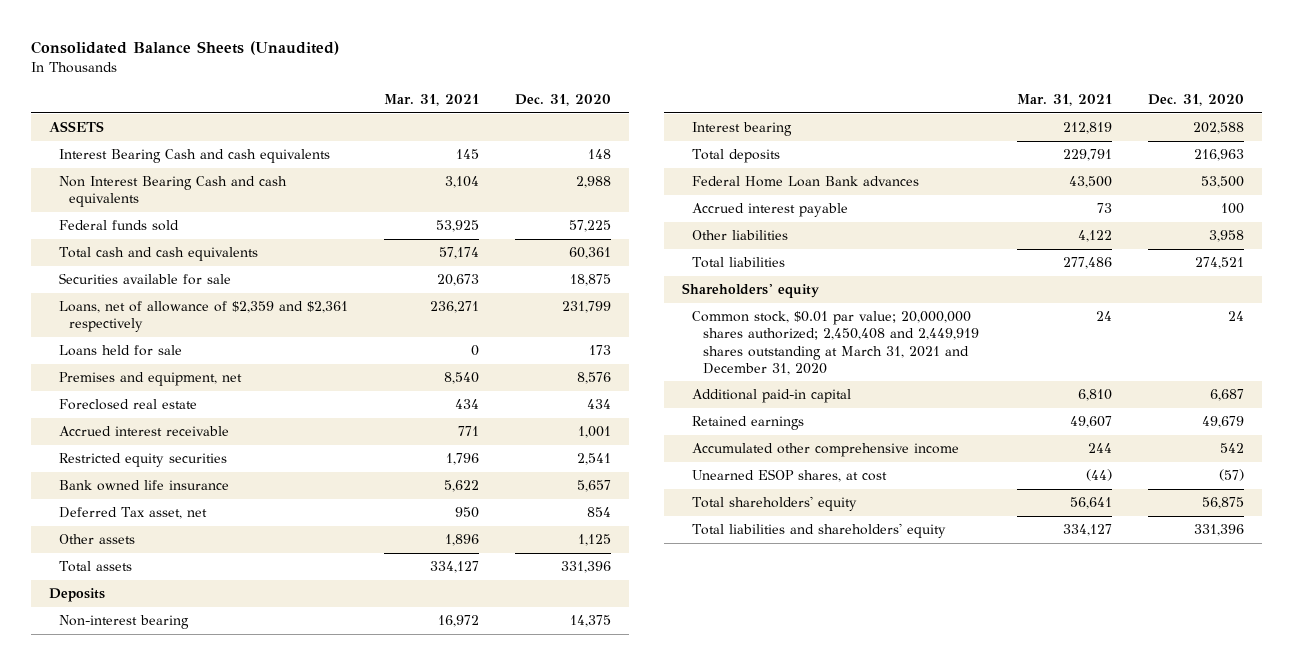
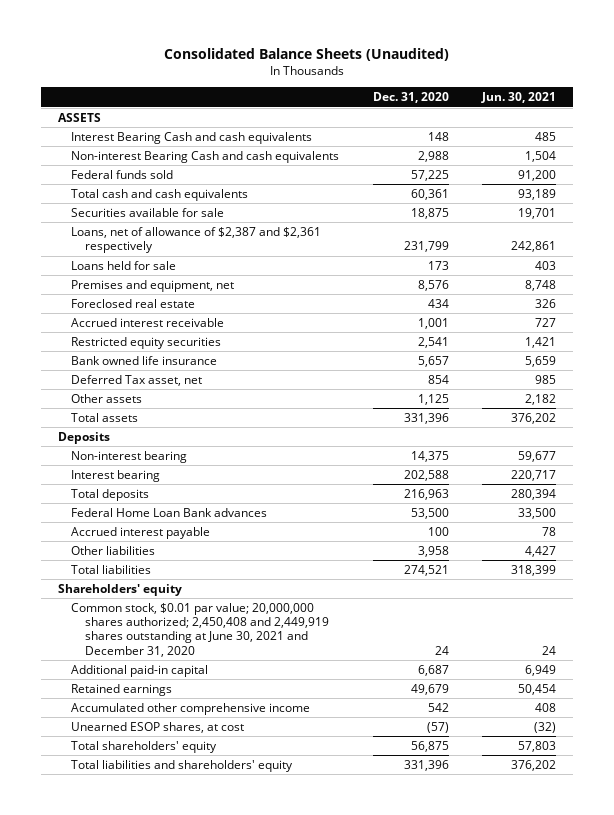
[384,94,480,107] Mar. 31, 2021 -> none
none -> [480,92,556,104] Jun. 30, 2021
[59,176,288,208] Non Interest Bearing Cash and cash equivalents -> [71,150,340,163] Non-interest Bearing Cash and cash equivalents
[59,301,349,333] Loans, net of allowance of $2,359 and $2,361 respectively -> [71,226,322,254] Loans, net of allowance of $2,387 and $2,361 respectively
[692,311,979,375] Common stock, $0.01 par value; 20,000,000 shares authorized; 2,450,408 and 2,449,919 shares outstanding at March 31, 2021 and December 31, 2020 -> [71,602,329,657] Common stock, $0.01 par value; 20,000,000 shares authorized; 2,450,408 and 2,449,919 shares outstanding at June 30, 2021 and December 31, 2020

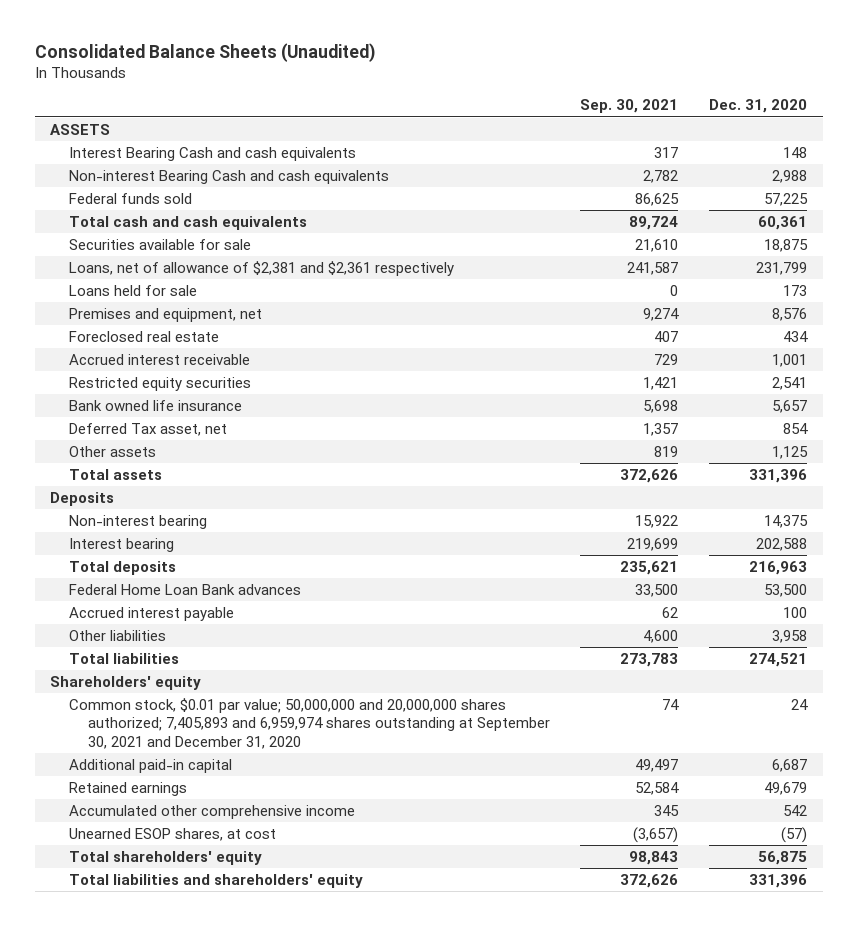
[480,92,556,104] Jun. 30, 2021 -> none
none -> [580,99,679,114] Sep. 30, 2021
[71,226,322,254] Loans, net of allowance of $2,387 and $2,361 respectively -> [68,260,454,276] Loans, net of allowance of $2,381 and $2,361 respectively
[71,602,329,657] Common stock, $0.01 par value; 20,000,000 shares authorized; 2,450,408 and 2,449,919 shares outstanding at June 30, 2021 and December 31, 2020 -> [68,697,550,749] Common stock, $0.01 par value; 50,000,000 and 20,000,000 shares authorized; 7,405,893 and 6,959,974 shares outstanding at September 30, 2021 and December 31, 2020

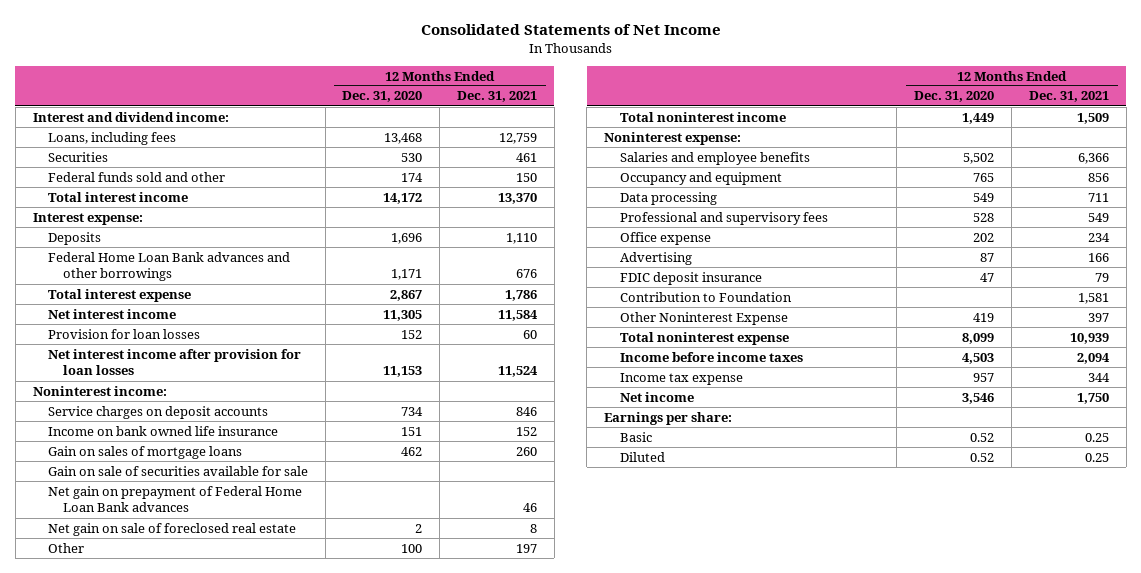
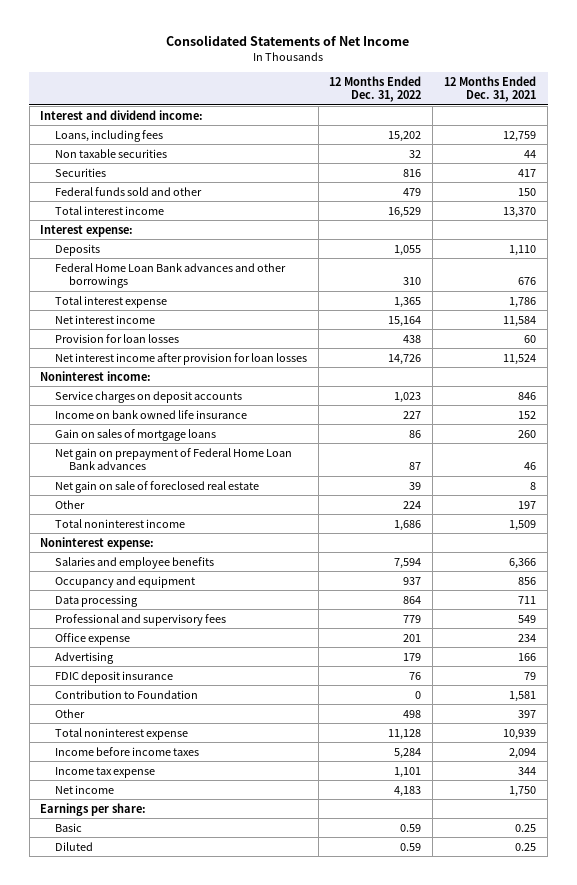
[342,91,423,103] Dec. 31, 2020 -> none
none -> [329,75,422,103] 12 Months Ended Dec. 31, 2022
none -> [54,148,167,158] Non taxable securities
[516,152,538,162] 461 -> [518,168,537,177] 417
[47,465,308,476] Gain on sale of securities available for sale -> none
[619,311,788,325] Other Noninterest Expense -> [54,708,85,718] Other

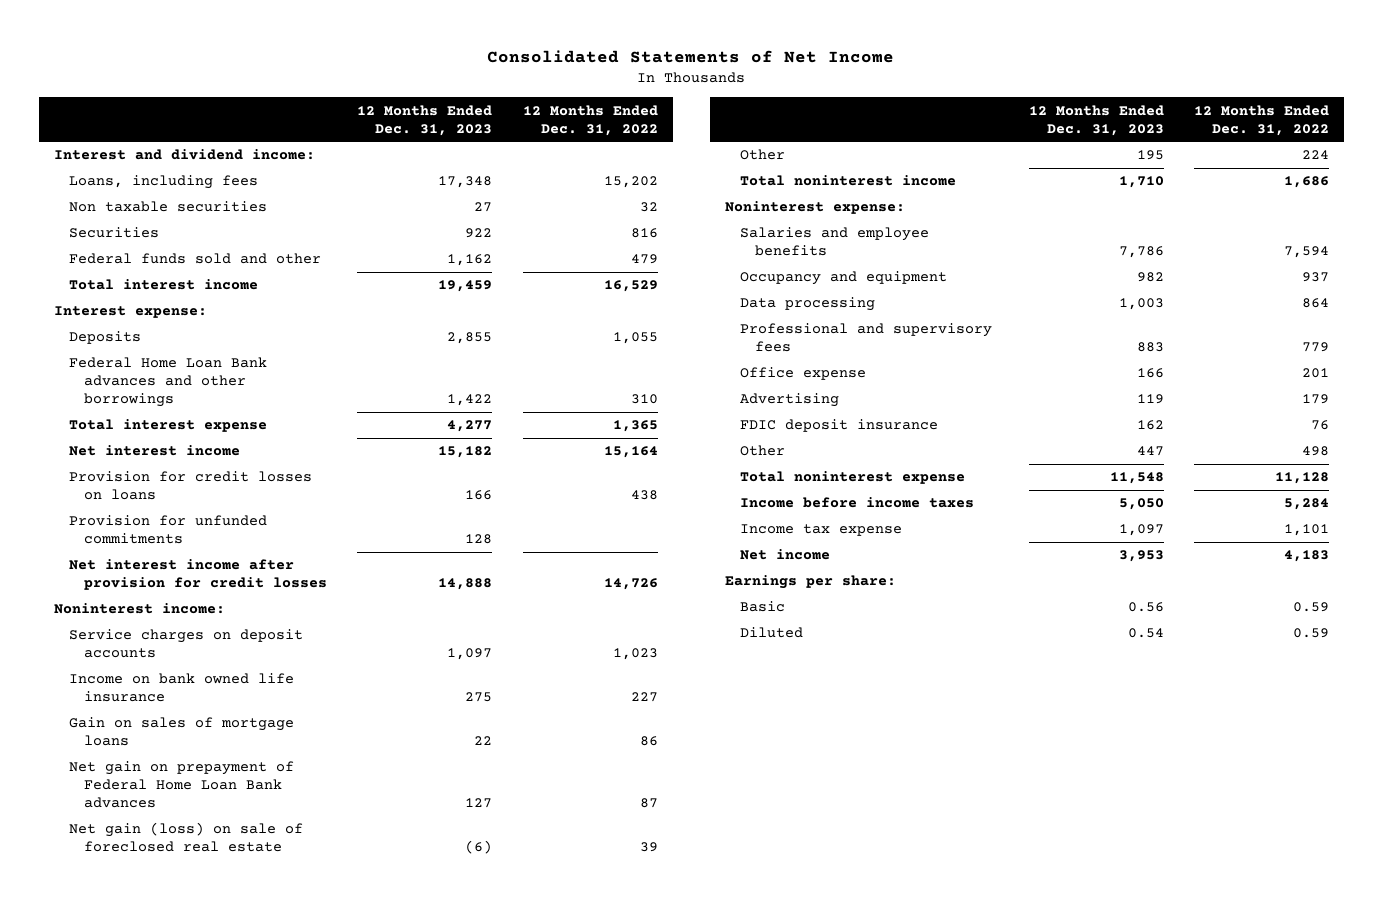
[444,75,537,103] 12 Months Ended Dec. 31, 2021 -> none
none -> [357,104,493,136] 12 Months Ended Dec. 31, 2023
[54,333,179,343] Provision for loan losses -> [68,471,312,501] Provision for credit losses on loans
none -> [68,515,267,545] Provision for unfunded commitments
[54,352,307,365] Net interest income after provision for loan losses -> [68,559,328,591] Net interest income after provision for credit losses
[54,480,259,493] Net gain on sale of foreclosed real estate -> [68,822,303,853] Net gain (loss) on sale of foreclosed real estate
[54,689,198,699] Contribution to Foundation -> none

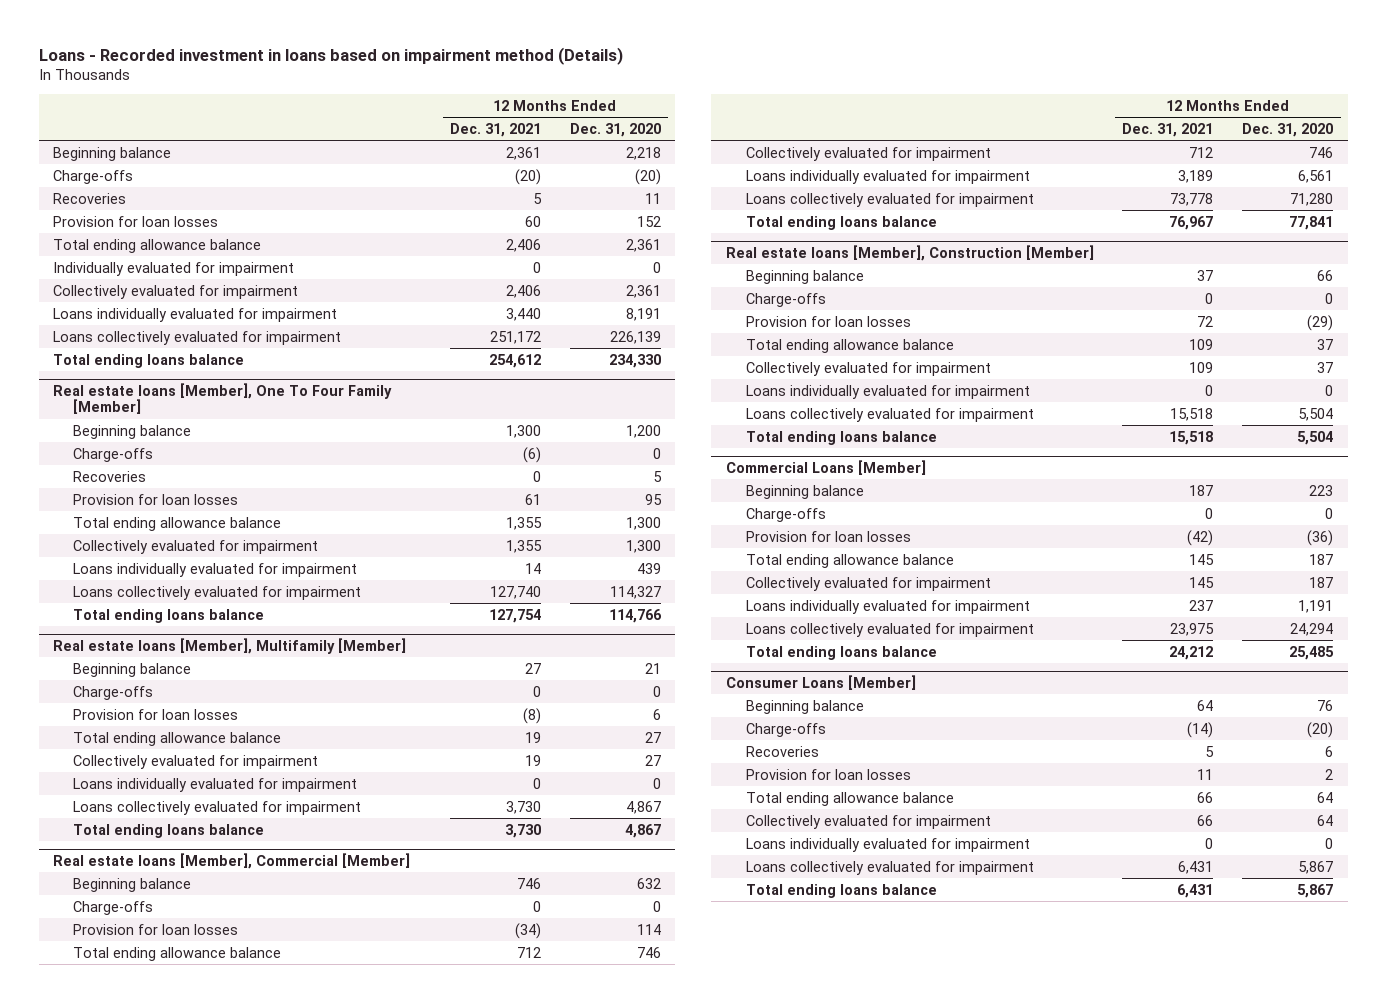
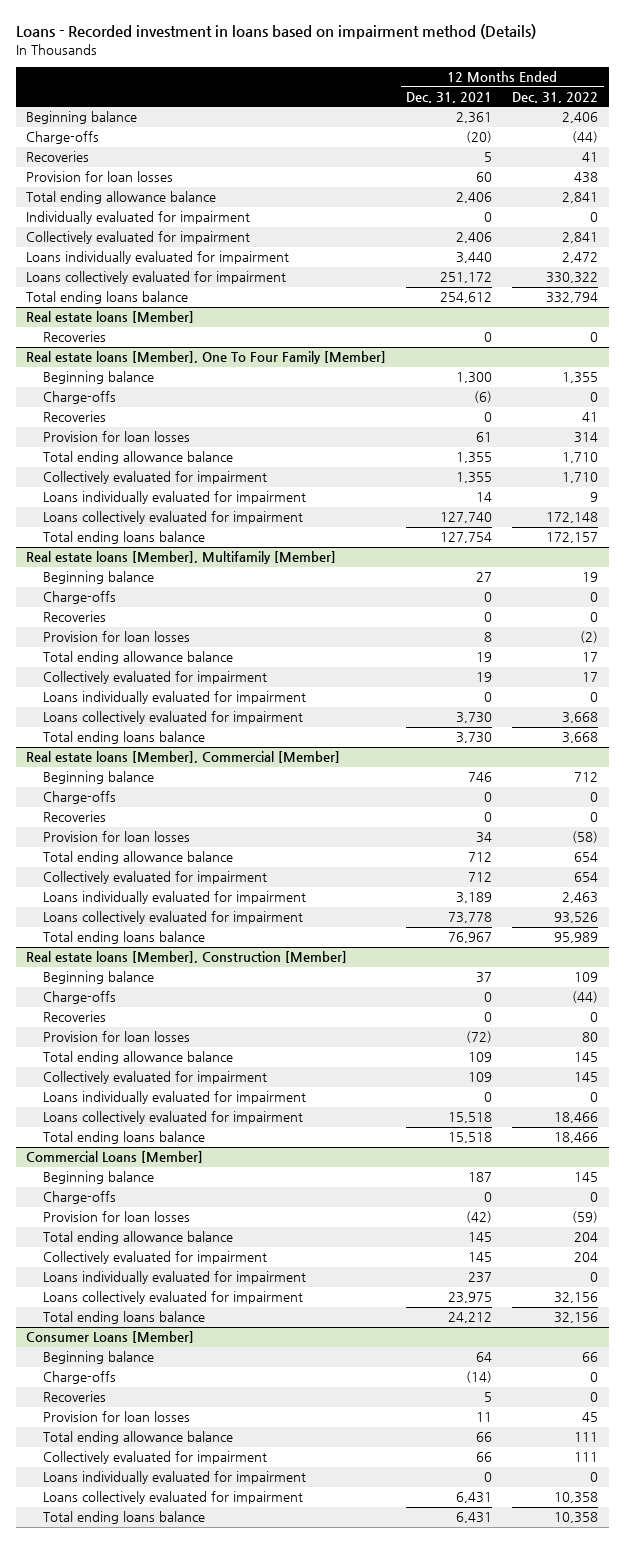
[569,122,661,137] Dec. 31, 2020 -> none
none -> [512,92,599,104] Dec. 31, 2022
none -> [26,311,195,324] Real estate loans [Member]
none -> [43,331,107,343] Recoveries
none -> [43,611,107,623] Recoveries
[522,707,541,724] (8) -> [484,632,493,643] 8
none -> [43,811,107,823] Recoveries
[514,922,541,939] (34) -> [476,832,493,844] 34
none -> [43,1011,107,1023] Recoveries
[1197,315,1214,327] 72 -> [466,1031,493,1044] (72)

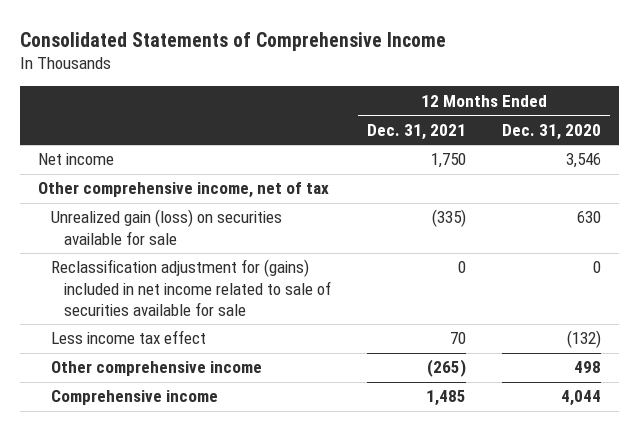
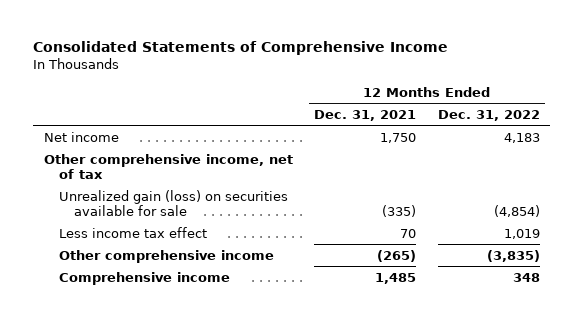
[501,123,601,140] Dec. 31, 2020 -> none
none -> [437,109,540,121] Dec. 31, 2022
[51,259,331,316] Reclassification adjustment for (gains) included in net income related to sale of securities available for sale -> none

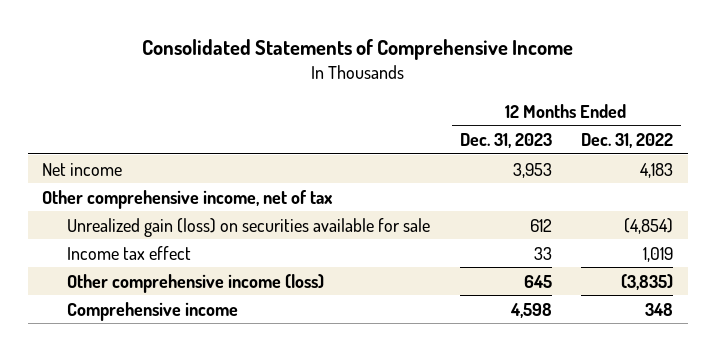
[314,109,417,121] Dec. 31, 2021 -> none
none -> [459,133,552,149] Dec. 31, 2023
[59,226,208,238] Less income tax effect -> [67,245,192,260] Income tax effect
[59,249,275,263] Other comprehensive income -> [67,273,325,293] Other comprehensive income (loss)

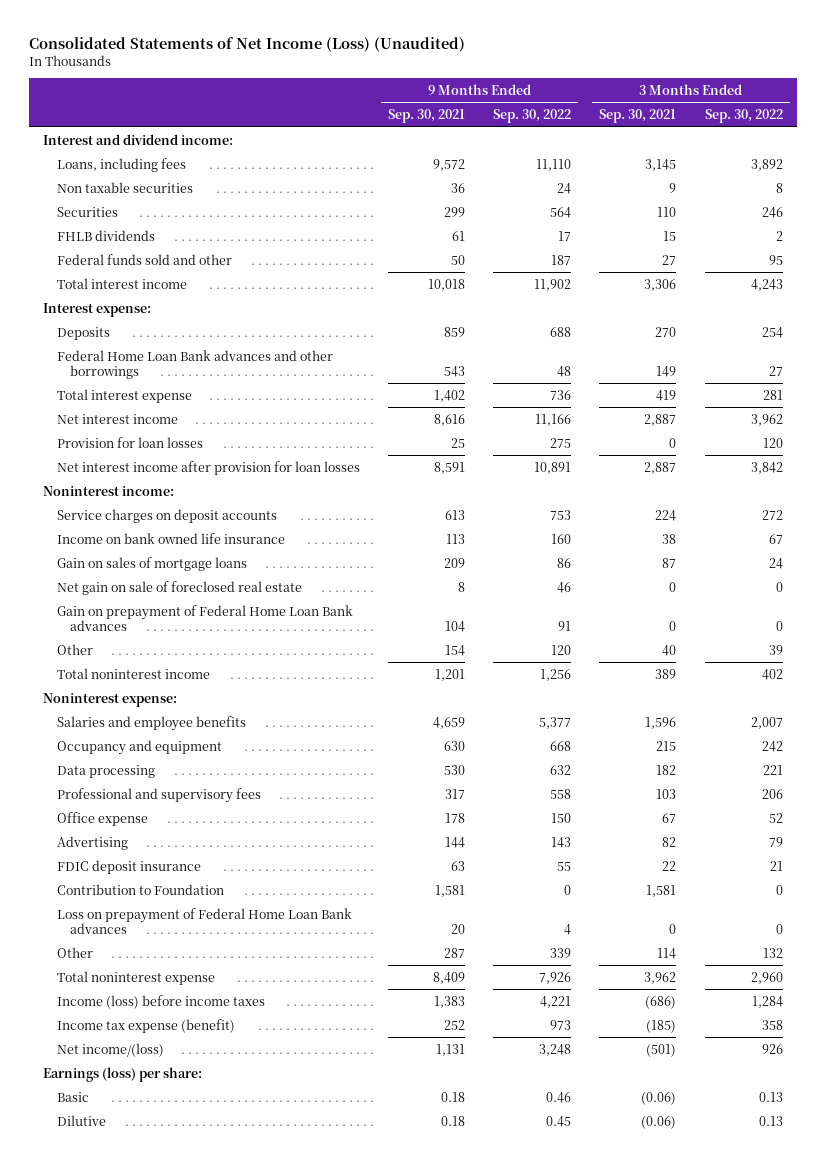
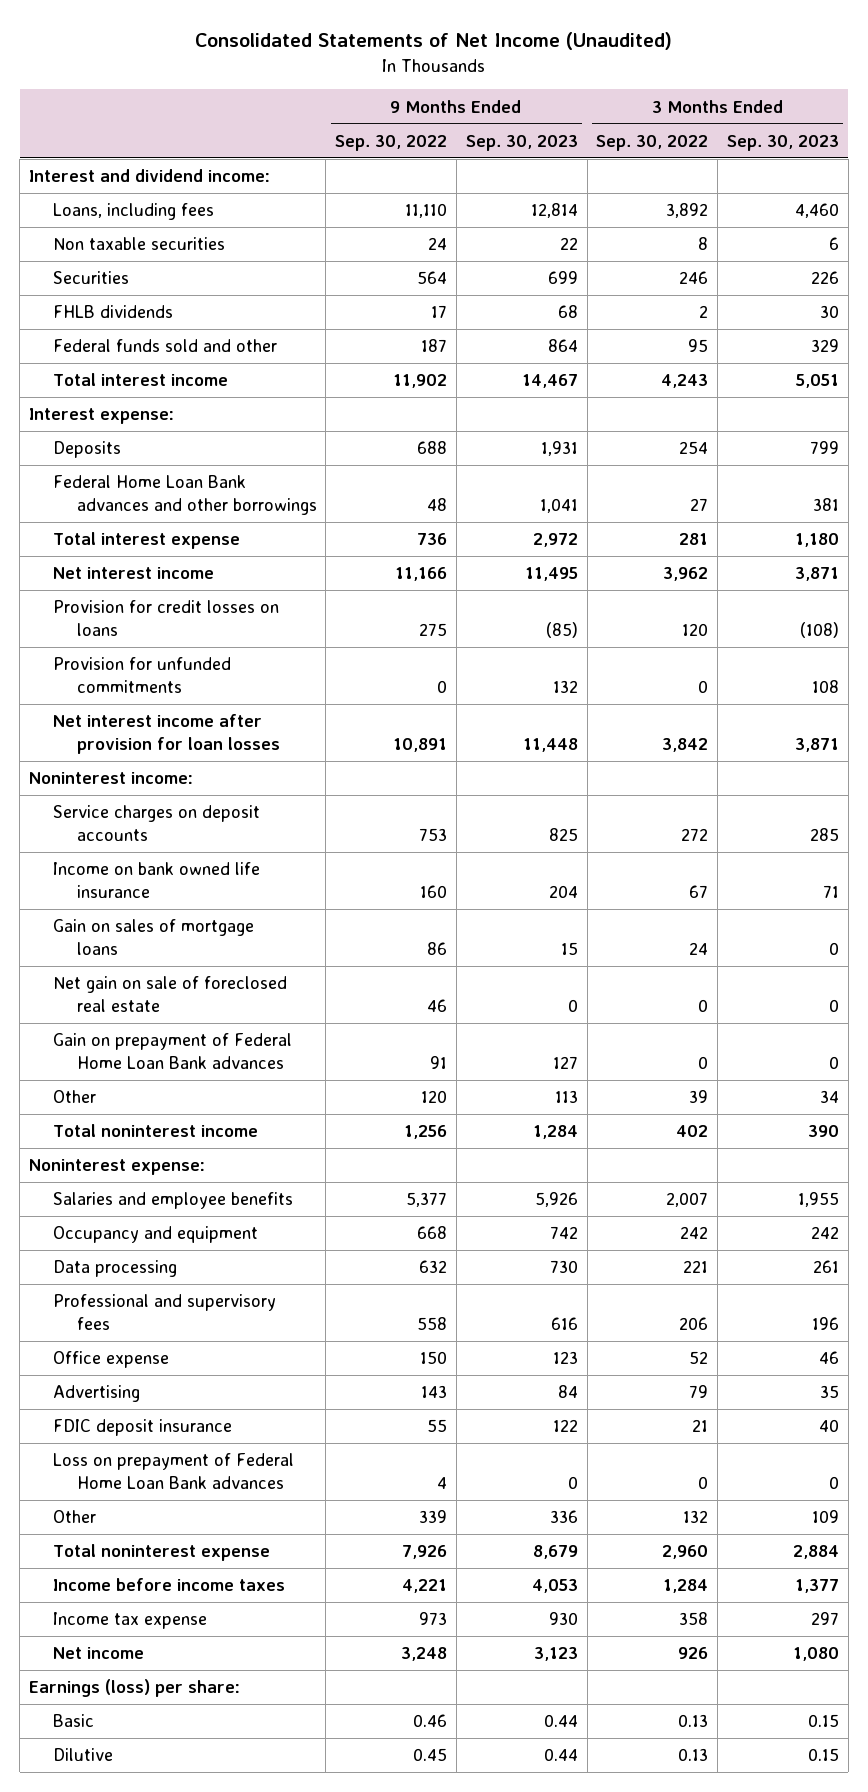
[29,36,466,52] Consolidated Statements of Net Income (Loss) (Unaudited) -> [194,32,672,51] Consolidated Statements of Net Income (Unaudited)
[388,109,466,124] Sep. 30, 2021 -> none
[599,109,677,124] Sep. 30, 2021 -> none
none -> [465,134,578,151] Sep. 30, 2023
none -> [726,134,839,151] Sep. 30, 2023
[56,436,203,448] Provision for loan losses -> [52,600,279,637] Provision for credit losses on loans
none -> [52,657,231,694] Provision for unfunded commitments
[56,883,224,895] Contribution to Foundation -> none
[56,994,265,1009] Income (loss) before income taxes -> [52,1578,285,1592] Income before income taxes
[56,1018,235,1033] Income tax expense (benefit) -> [52,1612,207,1630] Income tax expense
[56,1042,164,1057] Net income/(loss) -> [52,1647,144,1660] Net income

